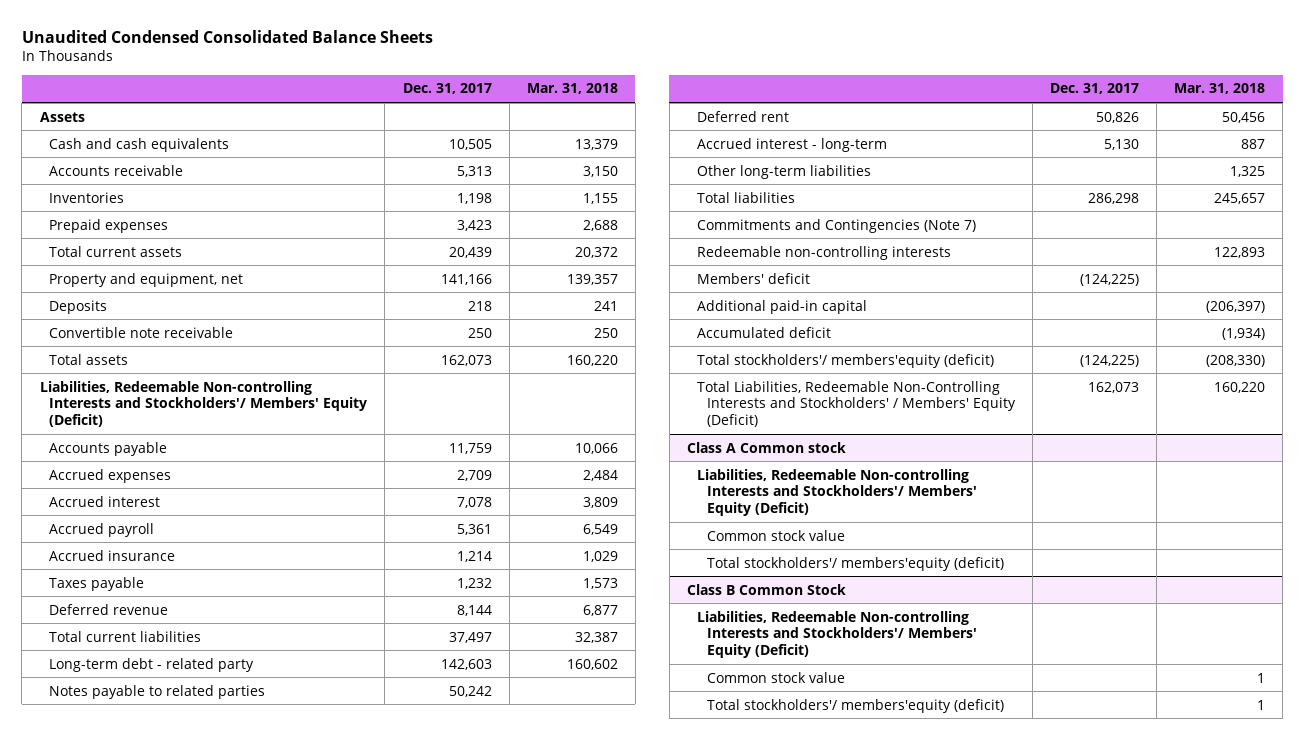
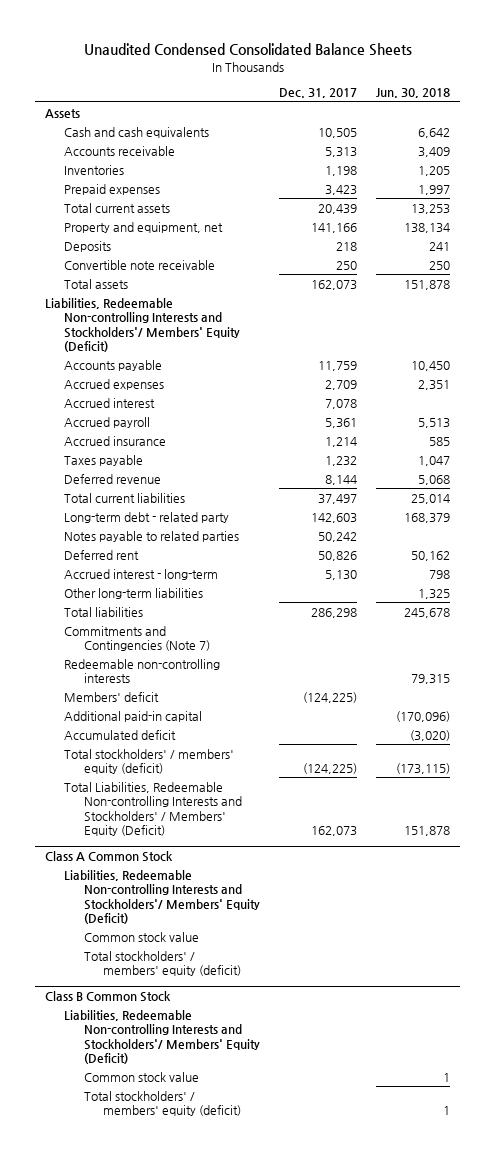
[526,83,618,95] Mar. 31, 2018 -> none
none -> [376,88,451,99] Jun. 30, 2018
[696,353,994,368] Total stockholders'/ members'equity (deficit) -> [64,748,235,775] Total stockholders' / members' equity (deficit)
[696,380,1016,427] Total Liabilities, Redeemable Non-Controlling Interests and Stockholders' / Members' Equity (Deficit) -> [64,781,242,837] Total Liabilities, Redeemable Non-controlling Interests and Stockholders' / Members' Equity (Deficit)
[686,441,846,453] Class A Common stock -> [45,850,174,862] Class A Common Stock
[706,556,1004,571] Total stockholders'/ members'equity (deficit) -> [83,950,241,977] Total stockholders' / members' equity (deficit)
[706,698,1004,713] Total stockholders'/ members'equity (deficit) -> [83,1090,241,1117] Total stockholders' / members' equity (deficit)

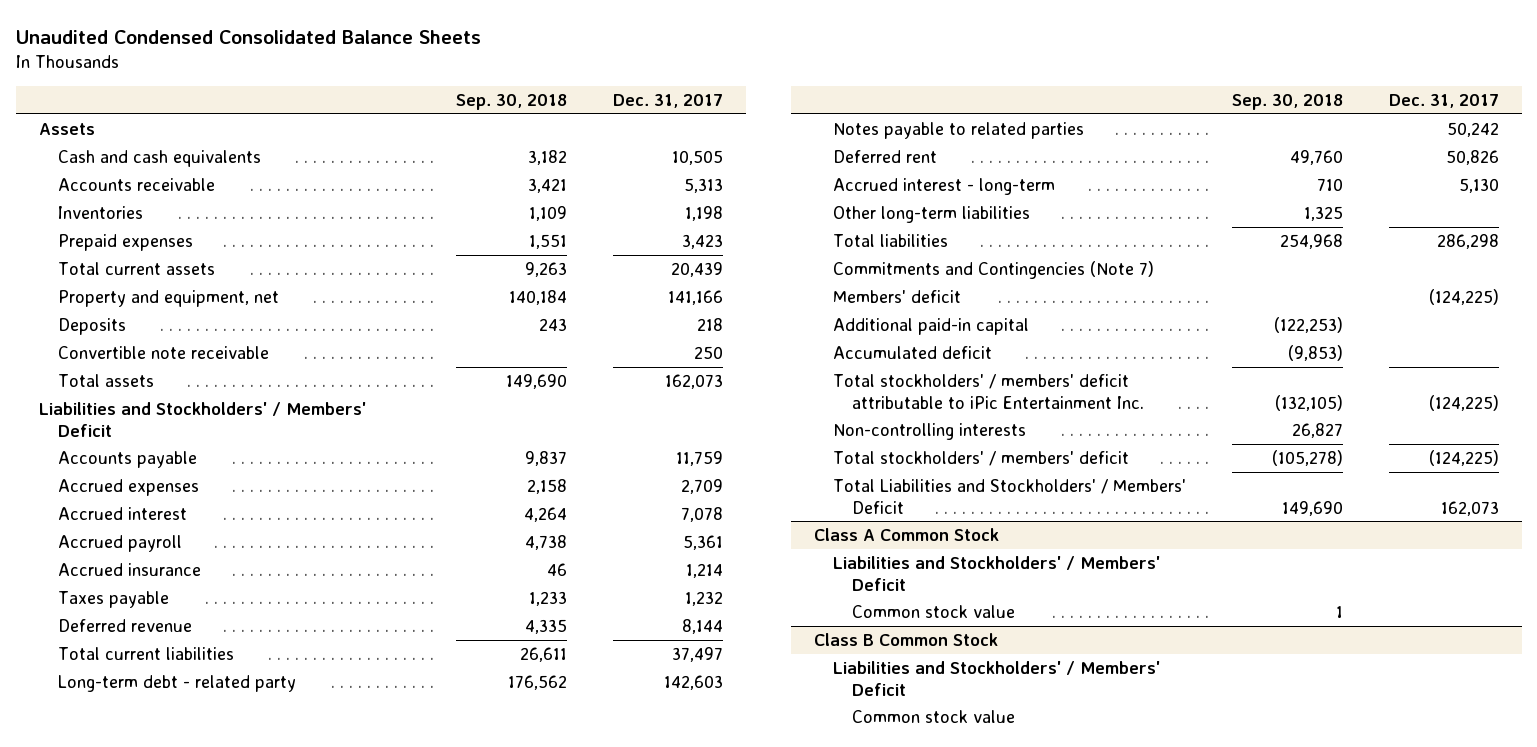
[376,88,451,99] Jun. 30, 2018 -> none
none -> [456,93,568,110] Sep. 30, 2018
[45,297,241,353] Liabilities, Redeemable Non-controlling Interests and Stockholders'/ Members' Equity (Deficit) -> [38,401,366,437] Liabilities and Stockholders' / Members' Deficit
[64,658,221,684] Redeemable non-controlling interests -> none
[64,748,235,775] Total stockholders' / members' equity (deficit) -> [833,373,1145,409] Total stockholders' / members' deficit attributable to iPic Entertainment Inc.
none -> [833,422,1027,440] Non-controlling interests
none -> [833,450,1130,466] Total stockholders' / members' deficit
[64,781,242,837] Total Liabilities, Redeemable Non-controlling Interests and Stockholders' / Members' Equity (Deficit) -> [833,478,1187,514] Total Liabilities and Stockholders' / Members' Deficit
[64,869,260,925] Liabilities, Redeemable Non-controlling Interests and Stockholders'/ Members' Equity (Deficit) -> [833,555,1161,591] Liabilities and Stockholders' / Members' Deficit
[83,950,241,977] Total stockholders' / members' equity (deficit) -> none
[64,1009,260,1065] Liabilities, Redeemable Non-controlling Interests and Stockholders'/ Members' Equity (Deficit) -> [833,660,1161,696] Liabilities and Stockholders' / Members' Deficit
[83,1090,241,1117] Total stockholders' / members' equity (deficit) -> none

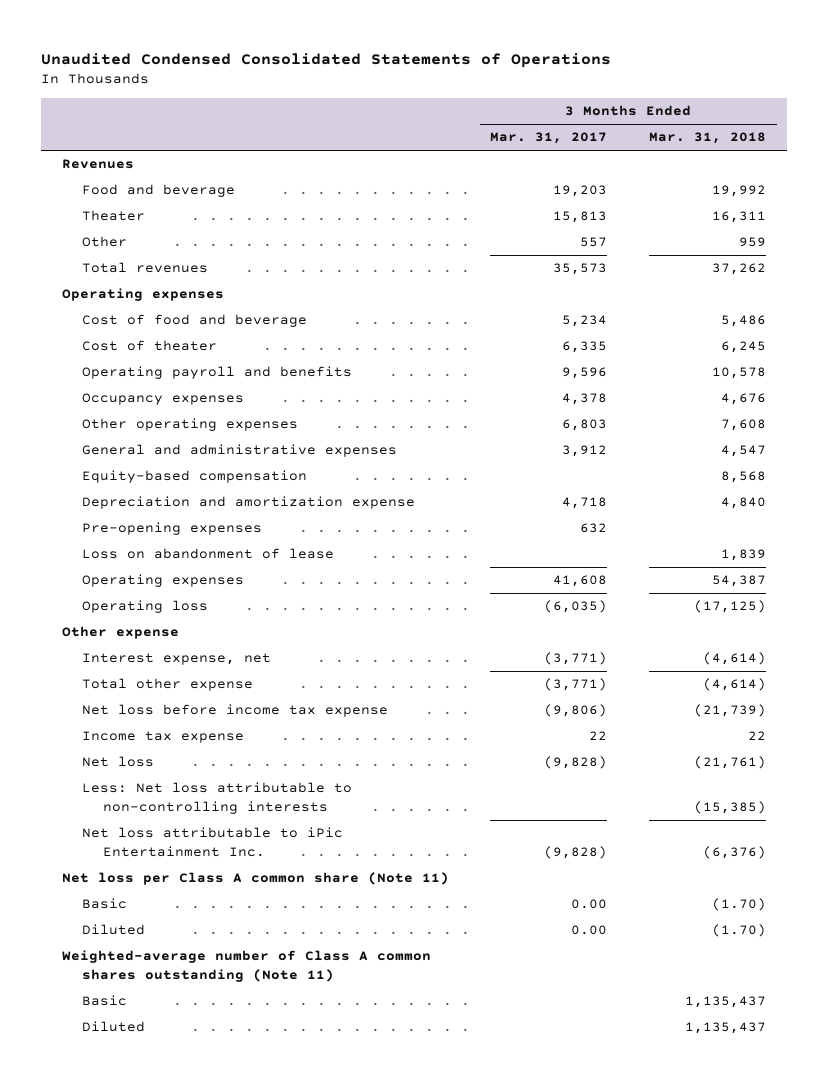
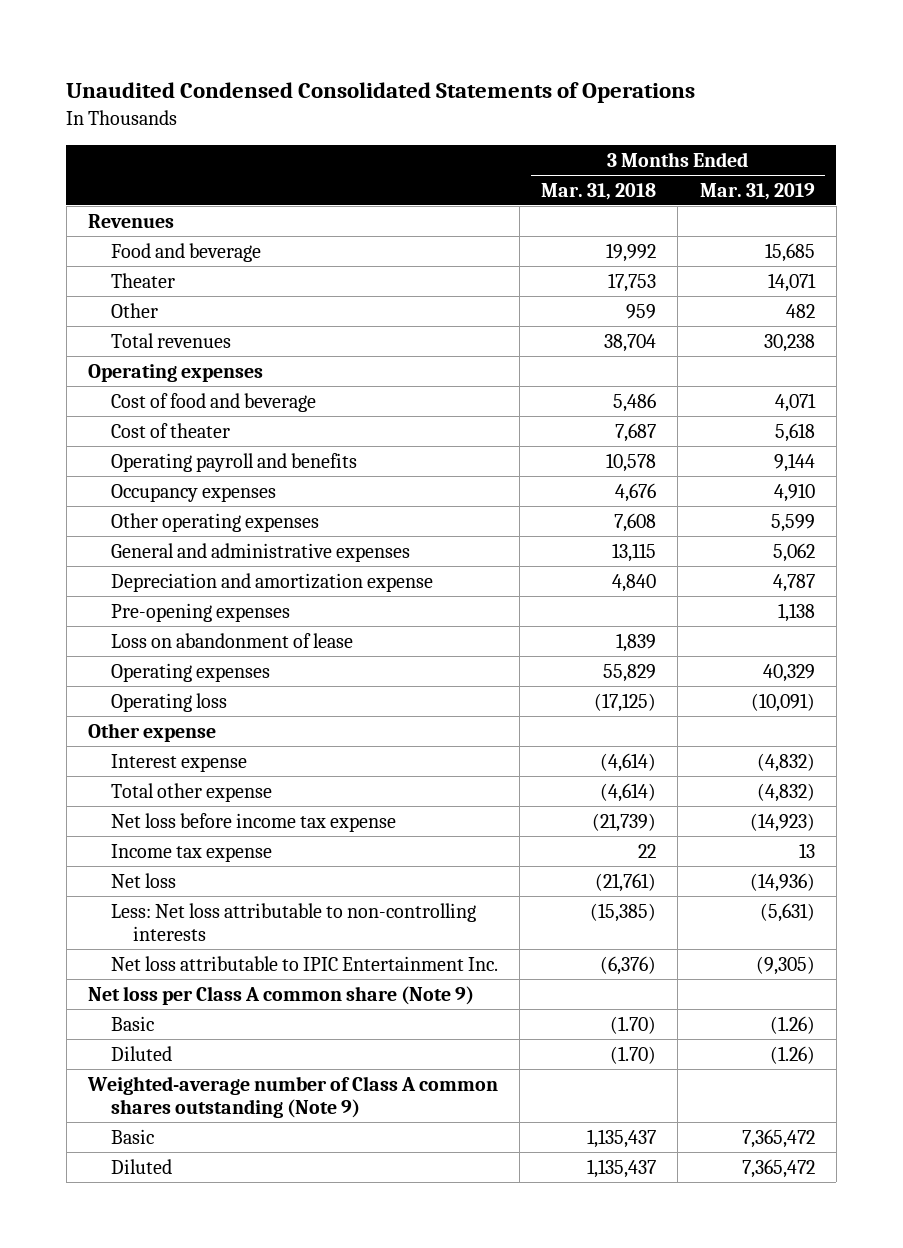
[490,132,608,145] Mar. 31, 2017 -> none
none -> [699,182,815,200] Mar. 31, 2019
[712,211,767,224] 16,311 -> [608,272,657,292] 17,753
[712,263,767,276] 37,262 -> [604,333,657,352] 38,704
[721,341,767,354] 6,245 -> [615,422,657,442] 7,687
[82,470,308,484] Equity-based compensation -> none
[721,445,767,458] 4,547 -> [612,542,657,562] 13,115
[712,575,767,588] 54,387 -> [603,663,657,682] 55,829
[82,653,272,666] Interest expense, net -> [110,753,247,772] Interest expense
[82,827,344,858] Net loss attributable to iPic Entertainment Inc. -> [110,955,498,971] Net loss attributable to IPIC Entertainment Inc.
[61,872,449,886] Net loss per Class A common share (Note 11) -> [88,985,475,1005] Net loss per Class A common share (Note 9)
[61,950,431,983] Weighted-average number of Class A common shares outstanding (Note 11) -> [87,1075,499,1119] Weighted-average number of Class A common shares outstanding (Note 9)

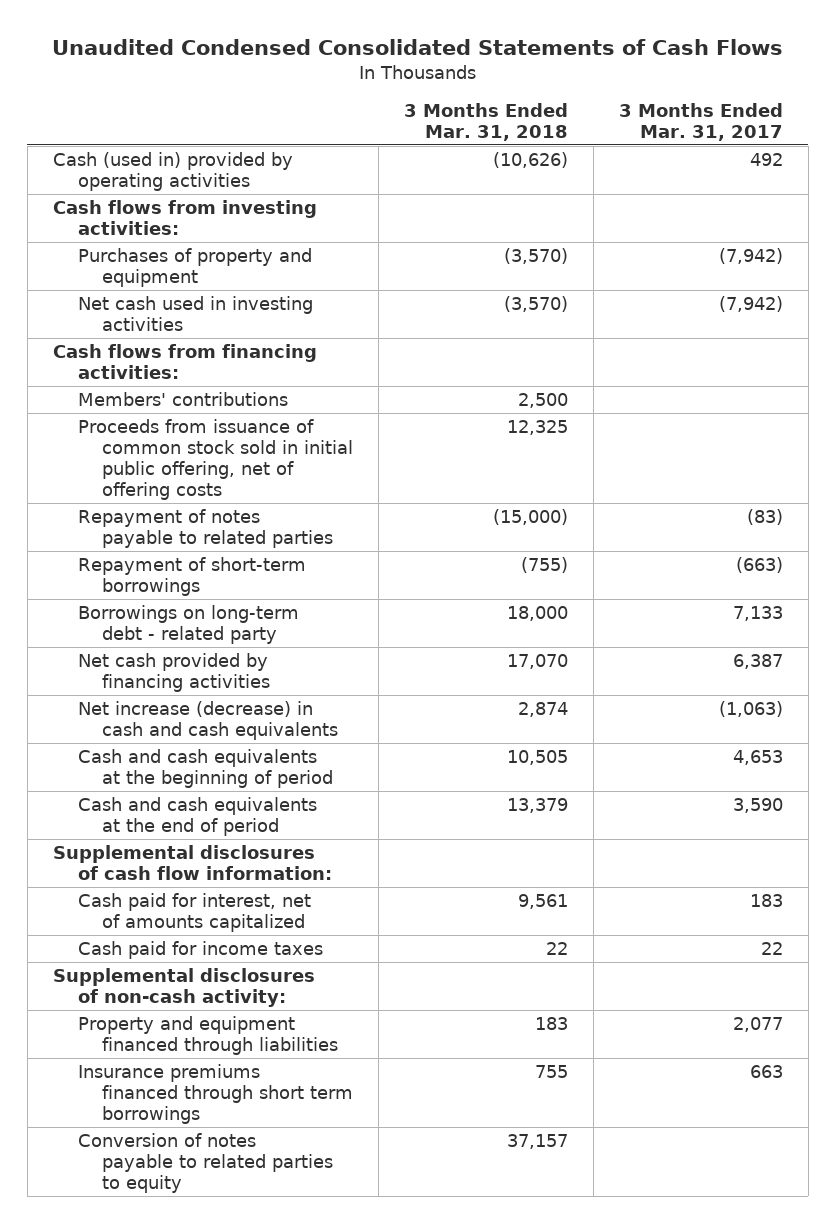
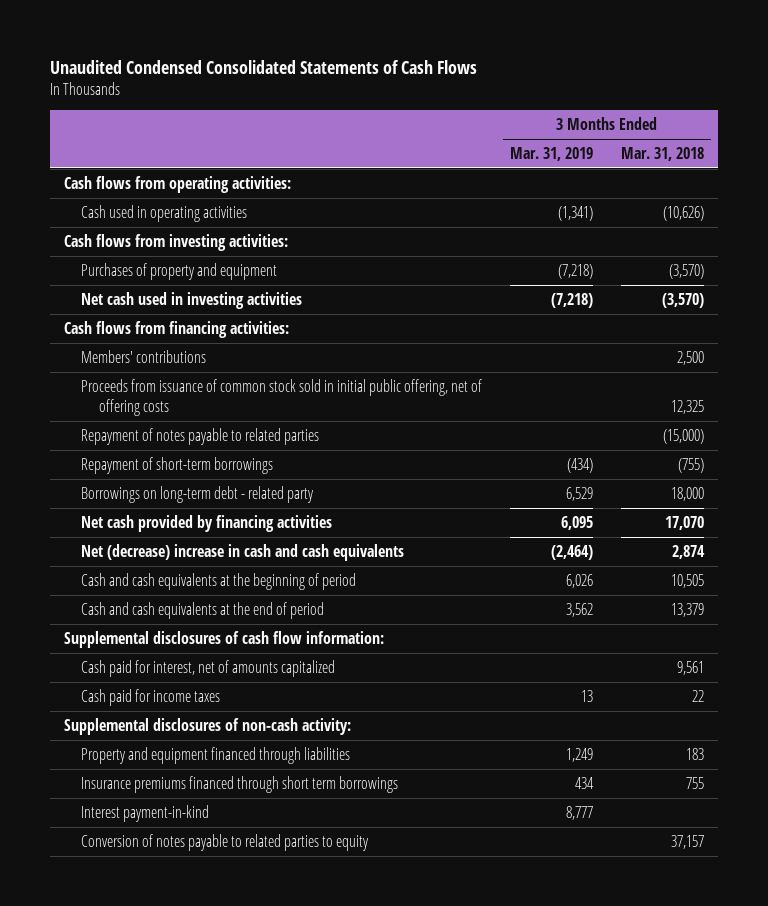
[618,102,783,141] 3 Months Ended Mar. 31, 2017 -> none
none -> [510,147,594,162] Mar. 31, 2019
none -> [63,175,291,193] Cash flows from operating activities:
[52,151,293,191] Cash (used in) provided by operating activities -> [81,204,248,222] Cash used in operating activities
[77,700,339,740] Net increase (decrease) in cash and cash equivalents -> [81,543,405,561] Net (decrease) increase in cash and cash equivalents
none -> [81,804,210,822] Interest payment-in-kind

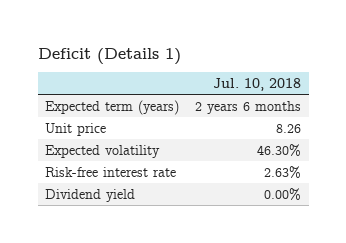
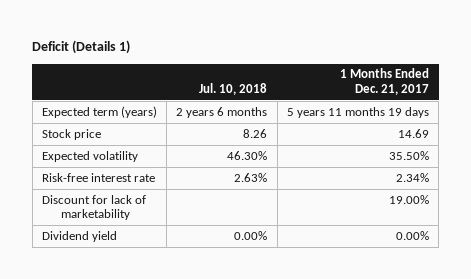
none -> [339,68,429,95] 1 Months Ended Dec. 21, 2017
[45,122,107,136] Unit price -> [41,128,101,140] Stock price
none -> [41,194,146,221] Discount for lack of marketability

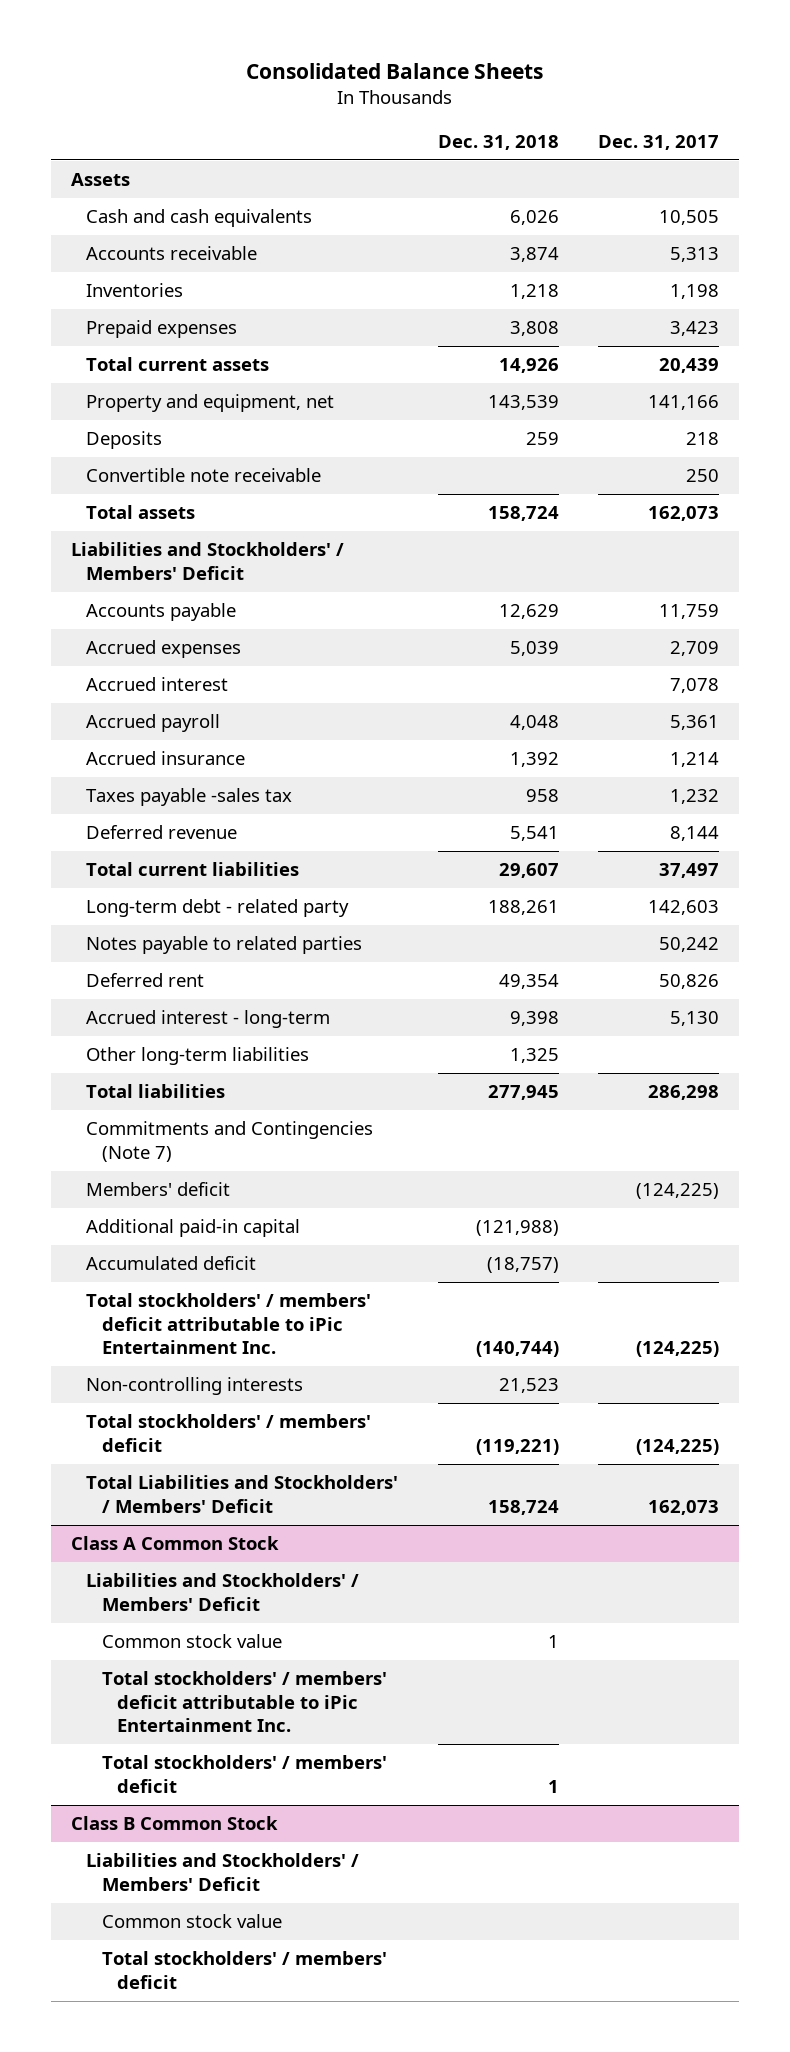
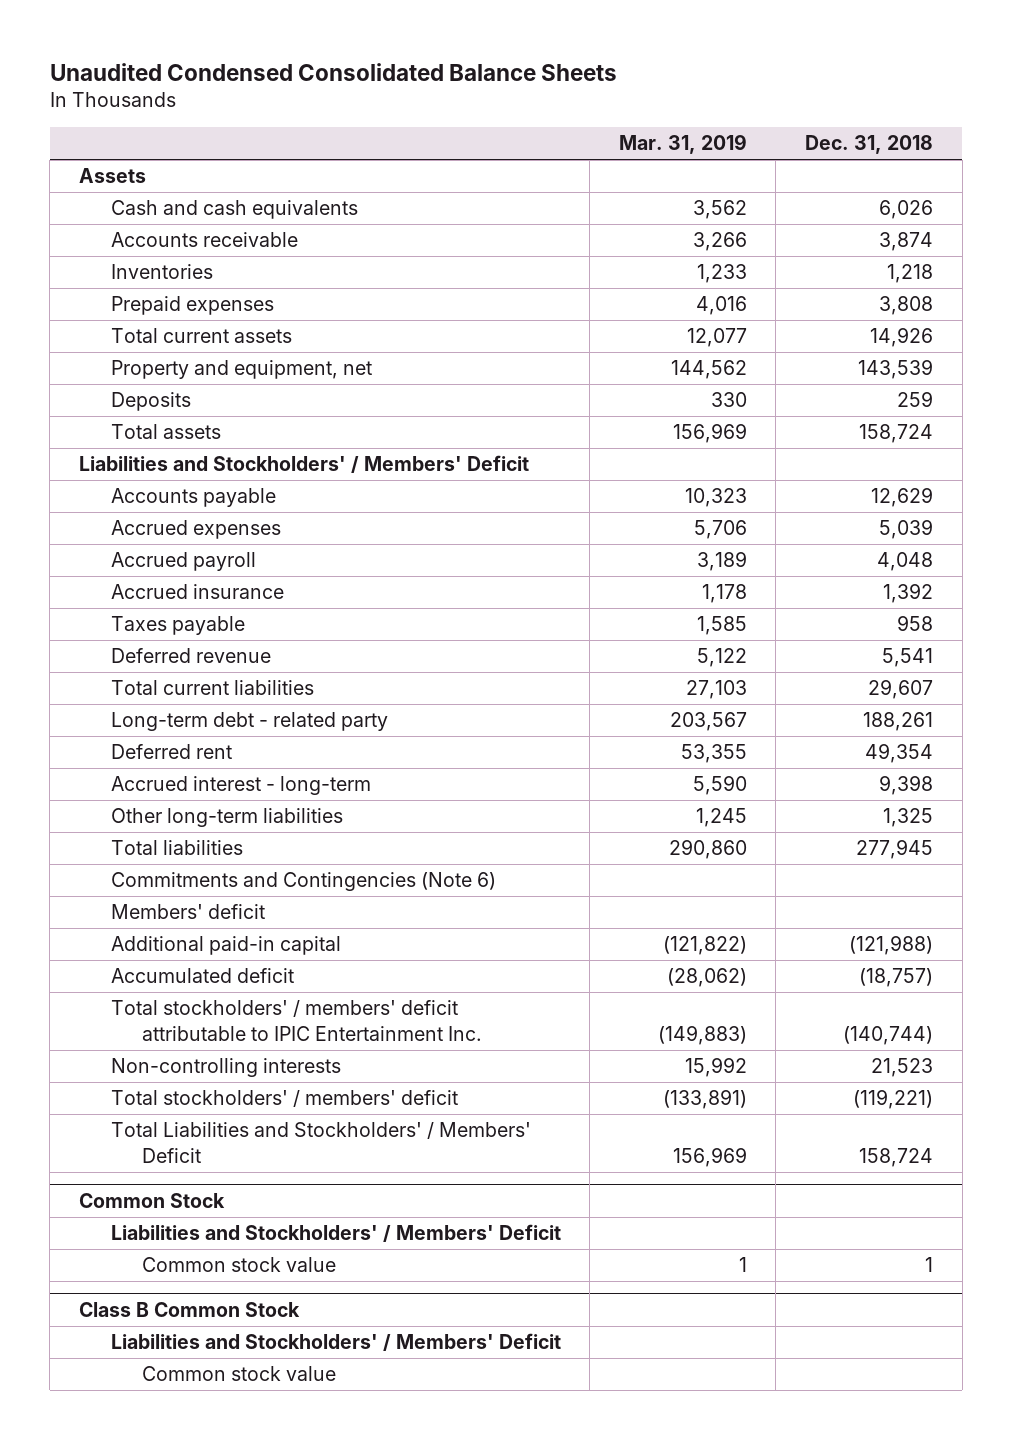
[246,63,544,80] Consolidated Balance Sheets -> [49,62,617,81] Unaudited Condensed Consolidated Balance Sheets
[598,134,720,150] Dec. 31, 2017 -> none
none -> [618,134,747,155] Mar. 31, 2019
[86,468,322,483] Convertible note receivable -> none
[86,677,229,692] Accrued interest -> none
[86,788,293,807] Taxes payable -sales tax -> [110,616,245,636] Taxes payable
[86,936,363,955] Notes payable to related parties -> none
[86,1121,374,1162] Commitments and Contingencies (Note 7) -> [110,872,496,892] Commitments and Contingencies (Note 6)
[86,1293,372,1355] Total stockholders' / members' deficit attributable to iPic Entertainment Inc. -> [110,1000,483,1041] Total stockholders' / members' deficit attributable to IPIC Entertainment Inc.
[70,1536,279,1551] Class A Common Stock -> [79,1193,226,1209] Common Stock
[101,1671,387,1733] Total stockholders' / members' deficit attributable to iPic Entertainment Inc. -> none
[101,1755,387,1793] Total stockholders' / members' deficit -> none
[101,1951,387,1989] Total stockholders' / members' deficit -> none

